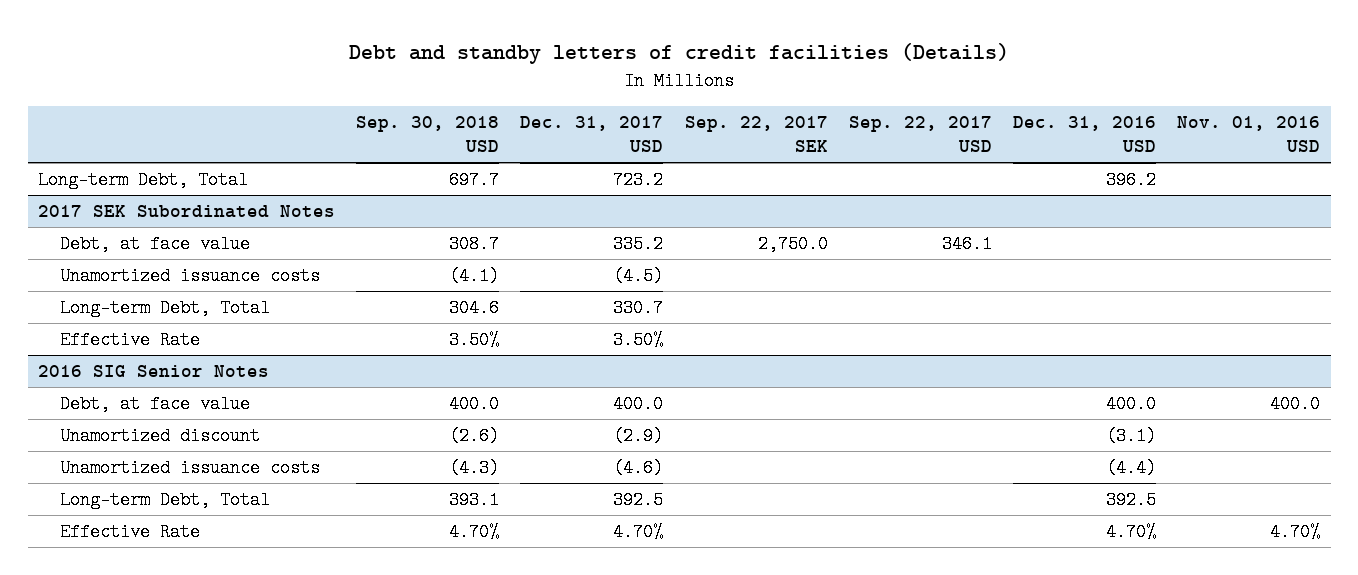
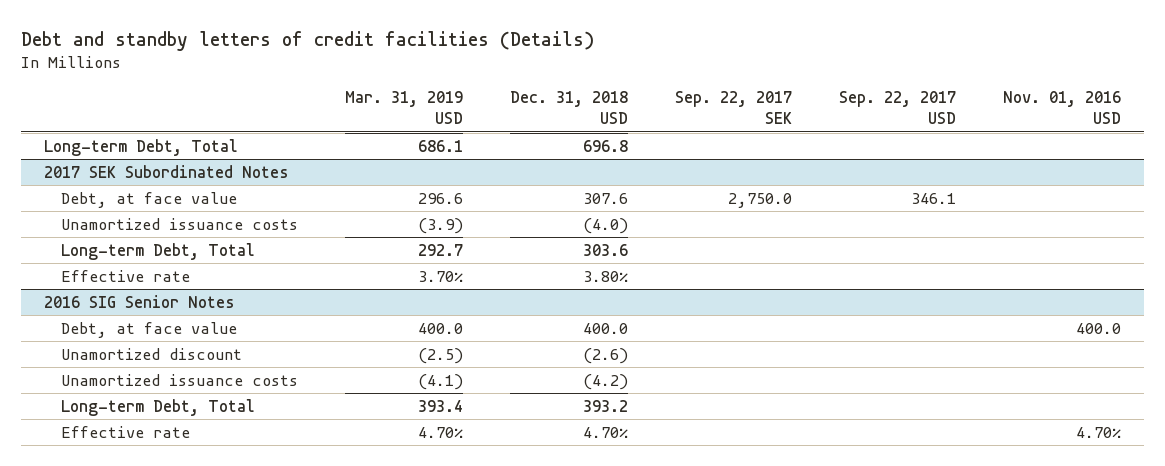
[356,116,500,153] Sep. 30, 2018 USD -> none
[520,116,664,153] Dec. 31, 2017 USD -> none
[1012,116,1156,153] Dec. 31, 2016 USD -> none
none -> [345,91,464,125] Mar. 31, 2019 USD
none -> [510,91,629,125] Dec. 31, 2018 USD
[60,331,201,350] Effective Rate -> [61,269,191,282] Effective rate
[60,523,201,542] Effective Rate -> [61,425,191,438] Effective rate

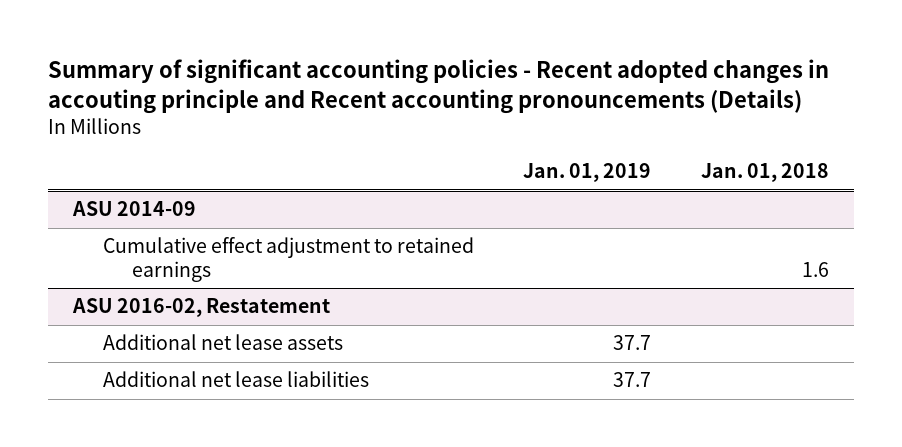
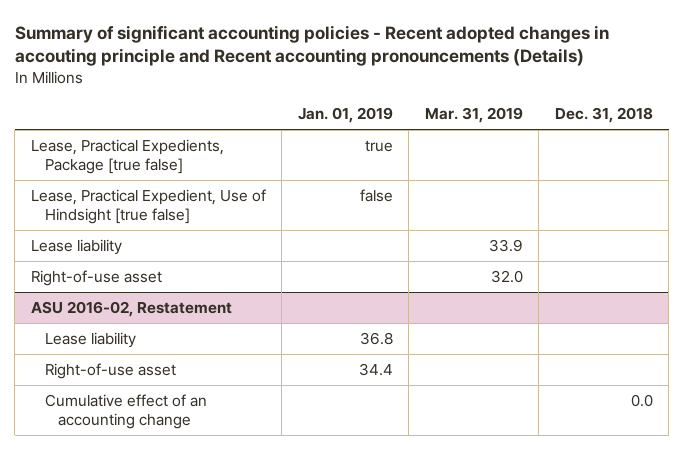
[700,163,829,183] Jan. 01, 2018 -> none
none -> [424,107,523,124] Mar. 31, 2019
none -> [554,107,653,124] Dec. 31, 2018
[71,201,196,217] ASU 2014-09 -> none
[102,237,474,283] Cumulative effect adjustment to retained earnings -> none
none -> [30,138,224,175] Lease, Practical Expedients, Package [true false]
none -> [30,188,266,225] Lease, Practical Expedient, Use of Hindsight [true false]
none -> [30,238,122,255] Lease liability
none -> [30,269,162,286] Right-of-use asset
[102,334,343,351] Additional net lease assets -> none
[102,371,369,388] Additional net lease liabilities -> [44,331,136,348] Lease liability
[613,372,652,388] 37.7 -> [359,331,393,345] 36.8
none -> [44,362,176,379] Right-of-use asset
none -> [44,393,207,430] Cumulative effect of an accounting change

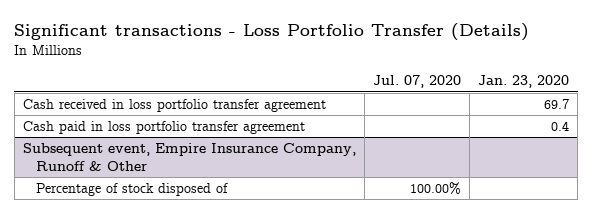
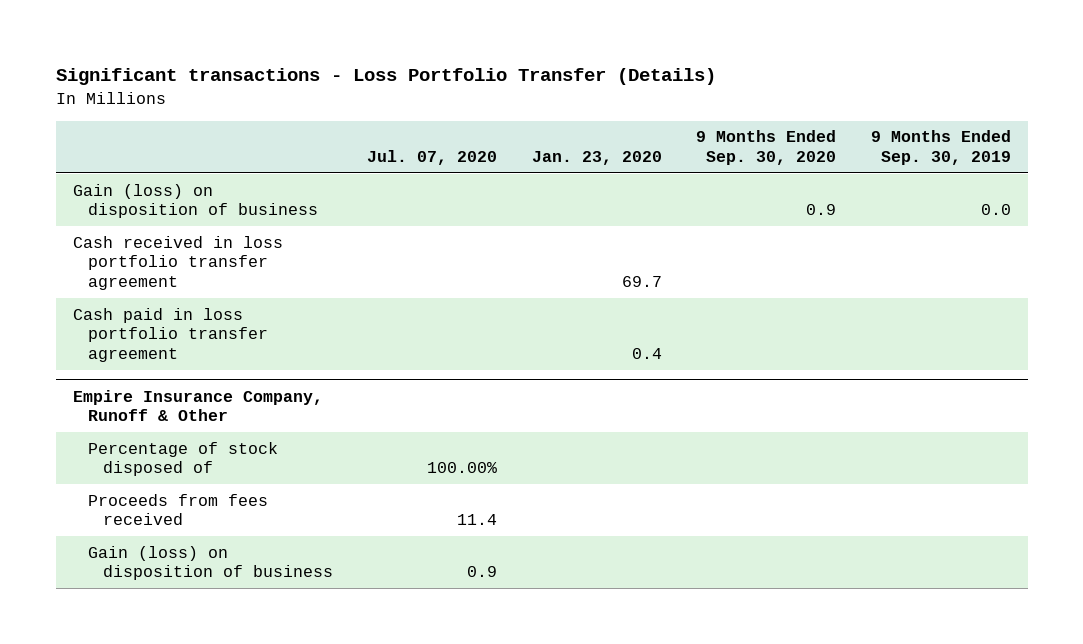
none -> [696,130,837,165] 9 Months Ended Sep. 30, 2020
none -> [870,130,1011,165] 9 Months Ended Sep. 30, 2019
none -> [72,183,318,219] Gain (loss) on disposition of business
[22,142,356,172] Subsequent event, Empire Insurance Company, Runoff & Other -> [72,389,323,422] Empire Insurance Company, Runoff & Other
none -> [87,493,268,526] Proceeds from fees received
none -> [87,545,333,581] Gain (loss) on disposition of business

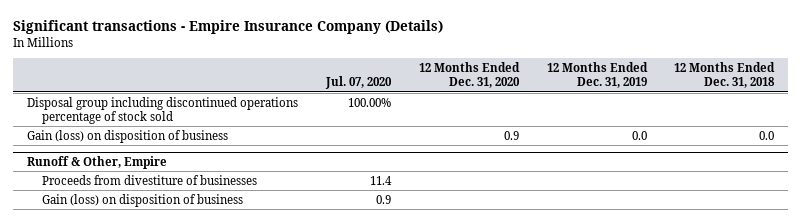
[55,68,716,86] Significant transactions - Loss Portfolio Transfer (Details) -> [13,20,444,35] Significant transactions - Empire Insurance Company (Details)
[531,150,662,165] Jan. 23, 2020 -> none
[696,130,837,165] 9 Months Ended Sep. 30, 2020 -> none
[870,130,1011,165] 9 Months Ended Sep. 30, 2019 -> none
none -> [418,61,520,89] 12 Months Ended Dec. 31, 2020
none -> [546,61,648,89] 12 Months Ended Dec. 31, 2019
none -> [674,61,776,89] 12 Months Ended Dec. 31, 2018
none -> [27,96,299,125] Disposal group including discontinued operations percentage of stock sold
[72,235,283,291] Cash received in loss portfolio transfer agreement -> none
[72,307,268,363] Cash paid in loss portfolio transfer agreement -> none
[87,441,278,477] Percentage of stock disposed of -> none
[72,389,323,422] Empire Insurance Company, Runoff & Other -> [27,155,168,169] Runoff & Other, Empire
[87,493,268,526] Proceeds from fees received -> [41,174,257,185] Proceeds from divestiture of businesses

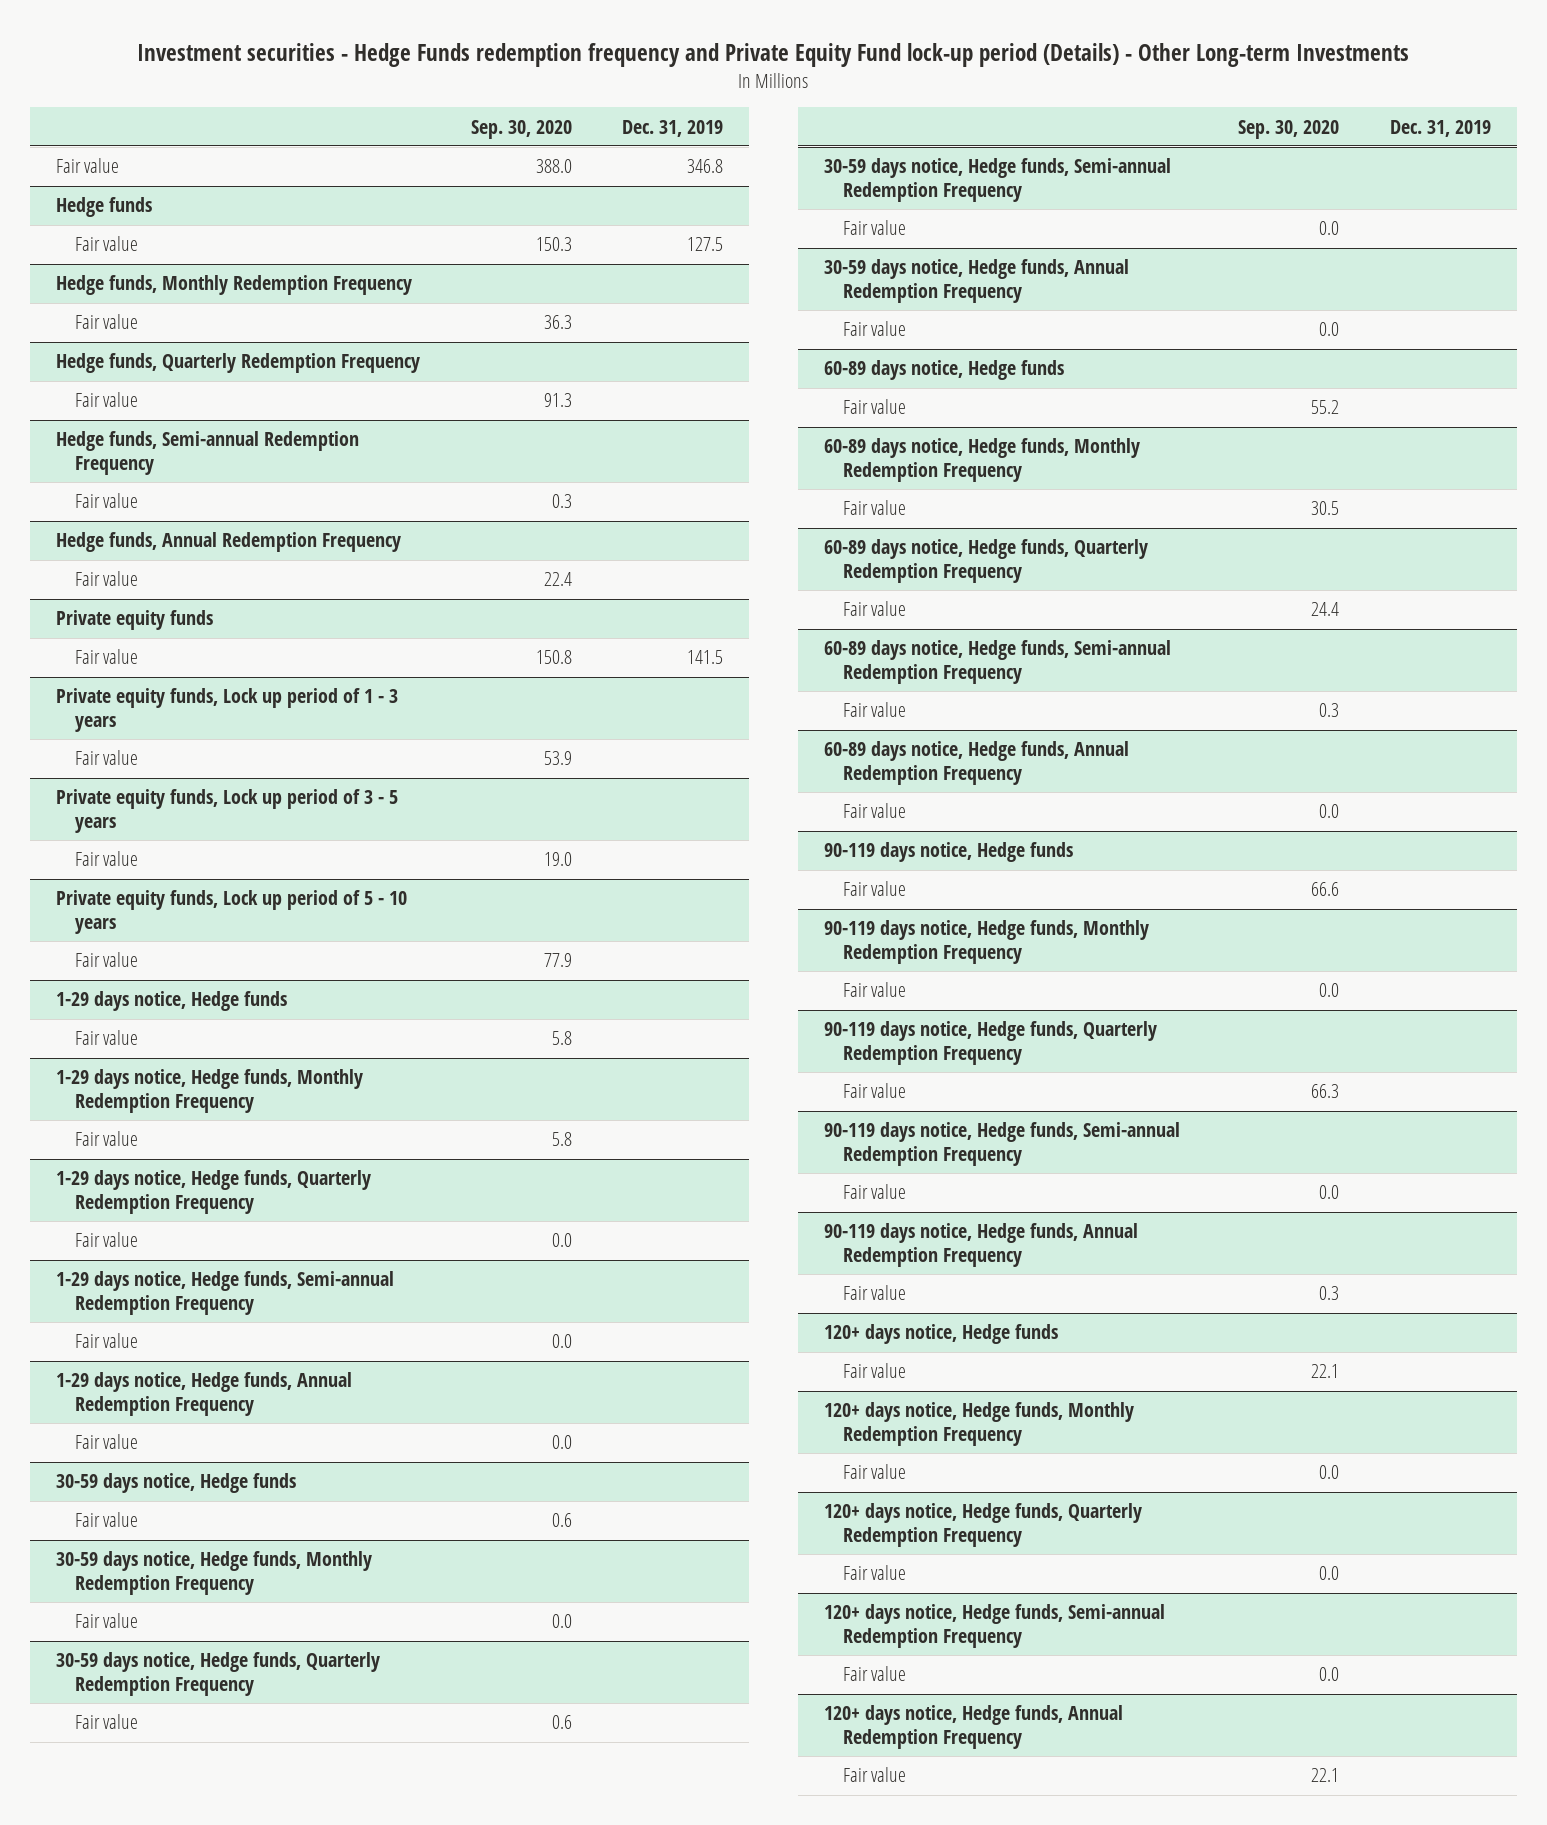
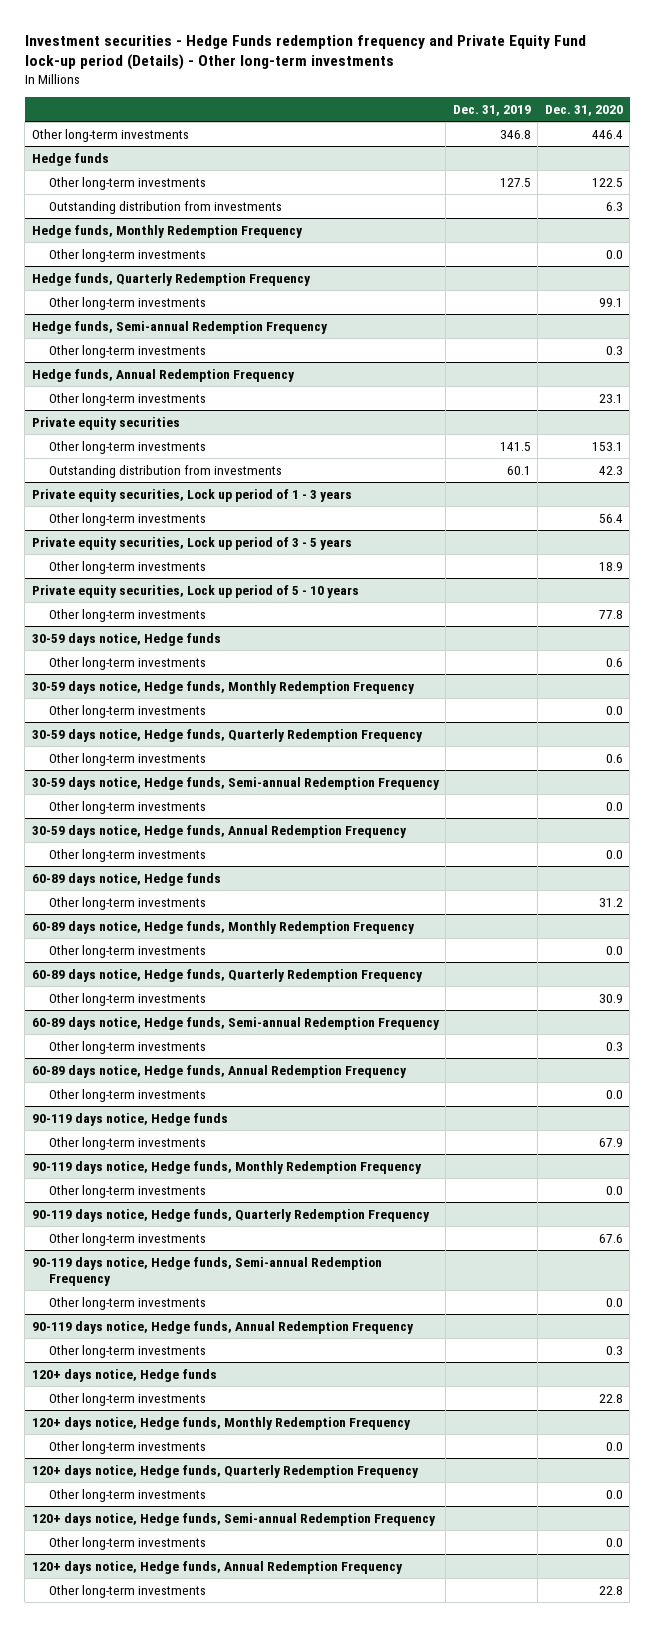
[137,42,1410,67] Investment securities - Hedge Funds redemption frequency and Private Equity Fund lock-up period (Details) - Other Long-term Investments -> [24,34,586,71] Investment securities - Hedge Funds redemption frequency and Private Equity Fund lock-up period (Details) - Other long-term investments
[470,119,572,139] Sep. 30, 2020 -> none
none -> [544,105,623,117] Dec. 31, 2020
[55,158,119,174] Fair value -> [31,128,189,142] Other long-term investments
[75,236,139,252] Fair value -> [48,176,206,190] Other long-term investments
none -> [48,200,282,214] Outstanding distribution from investments
[75,314,139,330] Fair value -> [48,248,206,262] Other long-term investments
[75,392,139,408] Fair value -> [48,296,206,310] Other long-term investments
[75,493,139,509] Fair value -> [48,344,206,358] Other long-term investments
[55,991,287,1012] 1-29 days notice, Hedge funds -> none
[75,1030,139,1046] Fair value -> none
[55,1069,363,1113] 1-29 days notice, Hedge funds, Monthly Redemption Frequency -> none
[75,1131,139,1147] Fair value -> none
[55,1170,371,1214] 1-29 days notice, Hedge funds, Quarterly Redemption Frequency -> none
[75,1232,139,1248] Fair value -> none
[55,1271,394,1315] 1-29 days notice, Hedge funds, Semi-annual Redemption Frequency -> none
[75,1333,139,1349] Fair value -> none
[55,1372,352,1416] 1-29 days notice, Hedge funds, Annual Redemption Frequency -> none
[75,1434,139,1450] Fair value -> none
[75,571,139,587] Fair value -> [48,392,206,406] Other long-term investments
[55,610,213,631] Private equity funds -> [31,416,180,430] Private equity securities
[75,649,139,665] Fair value -> [48,440,206,454] Other long-term investments
none -> [48,464,282,478] Outstanding distribution from investments
[55,688,398,732] Private equity funds, Lock up period of 1 - 3 years -> [31,488,352,502] Private equity securities, Lock up period of 1 - 3 years
[75,750,139,766] Fair value -> [48,512,206,526] Other long-term investments
[55,789,398,833] Private equity funds, Lock up period of 3 - 5 years -> [31,536,352,550] Private equity securities, Lock up period of 3 - 5 years
[75,851,139,867] Fair value -> [48,560,206,574] Other long-term investments
[55,890,407,934] Private equity funds, Lock up period of 5 - 10 years -> [31,584,359,598] Private equity securities, Lock up period of 5 - 10 years
[75,952,139,968] Fair value -> [48,608,206,622] Other long-term investments
[75,1512,139,1528] Fair value -> [48,656,206,670] Other long-term investments
[75,1613,139,1629] Fair value -> [48,704,206,718] Other long-term investments
[75,1714,139,1730] Fair value -> [48,752,206,766] Other long-term investments
[843,220,907,236] Fair value -> [48,800,206,814] Other long-term investments
[843,321,907,337] Fair value -> [48,848,206,862] Other long-term investments
[843,399,907,415] Fair value -> [48,896,206,910] Other long-term investments
[843,500,907,516] Fair value -> [48,944,206,958] Other long-term investments
[843,601,907,617] Fair value -> [48,992,206,1006] Other long-term investments
[843,702,907,718] Fair value -> [48,1040,206,1054] Other long-term investments
[843,803,907,819] Fair value -> [48,1088,206,1102] Other long-term investments
[843,881,907,897] Fair value -> [48,1136,206,1150] Other long-term investments
[843,982,907,998] Fair value -> [48,1184,206,1198] Other long-term investments
[843,1083,907,1099] Fair value -> [48,1232,206,1246] Other long-term investments
[843,1184,907,1200] Fair value -> [48,1296,206,1310] Other long-term investments
[843,1285,907,1301] Fair value -> [48,1344,206,1358] Other long-term investments
[843,1363,907,1379] Fair value -> [48,1392,206,1406] Other long-term investments
[843,1464,907,1480] Fair value -> [48,1440,206,1454] Other long-term investments
[843,1565,907,1581] Fair value -> [48,1488,206,1502] Other long-term investments
[843,1666,907,1682] Fair value -> [48,1536,206,1550] Other long-term investments
[843,1767,907,1783] Fair value -> [48,1584,206,1598] Other long-term investments

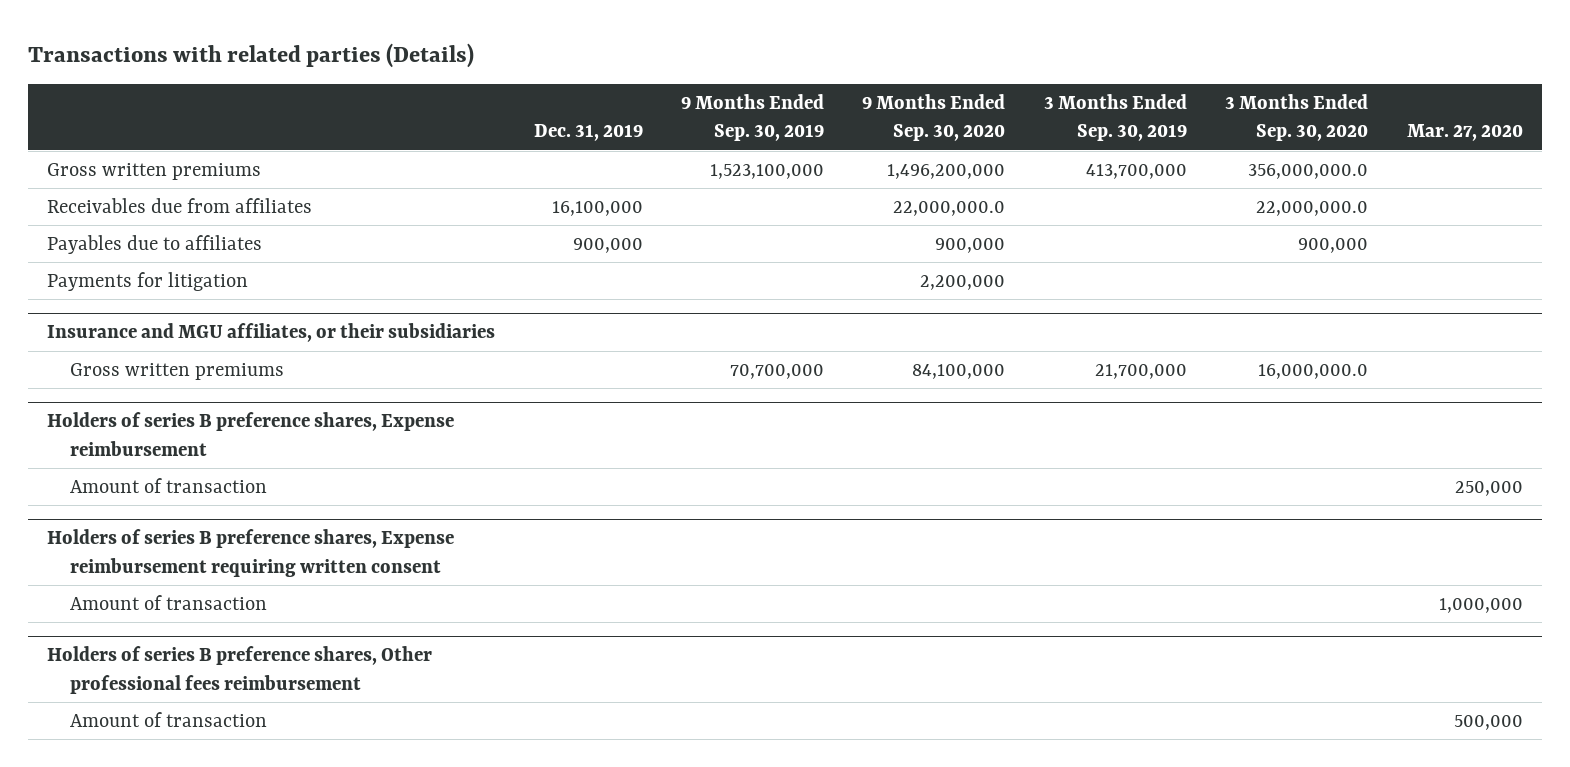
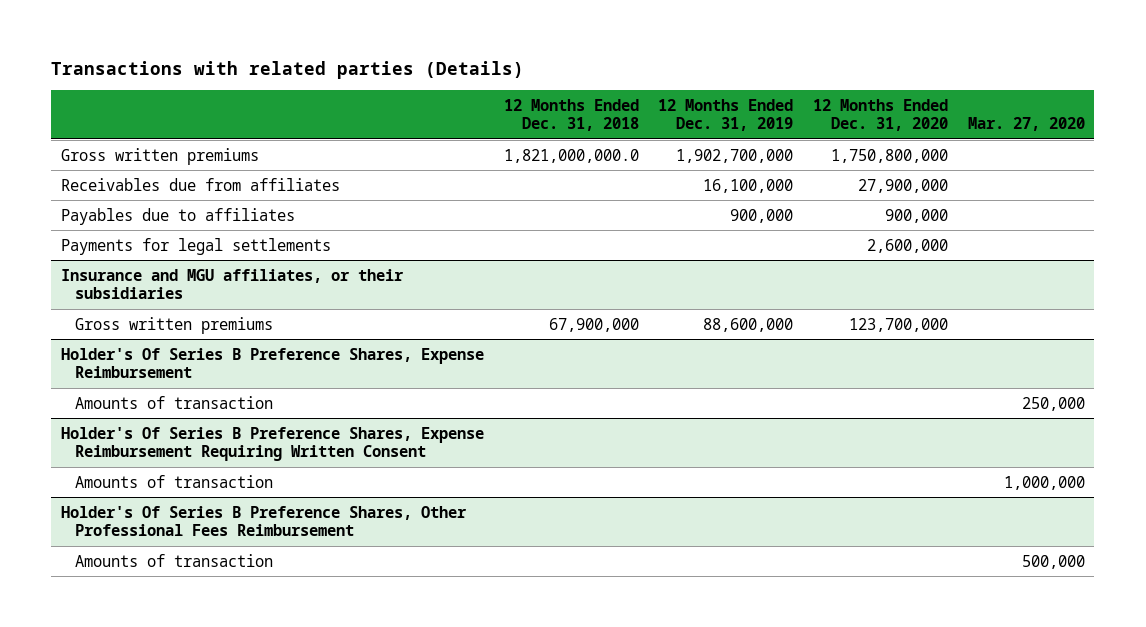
[533,124,643,142] Dec. 31, 2019 -> none
[681,94,825,142] 9 Months Ended Sep. 30, 2019 -> none
[862,94,1006,142] 9 Months Ended Sep. 30, 2020 -> none
[1043,94,1187,142] 3 Months Ended Sep. 30, 2019 -> none
[1225,94,1369,142] 3 Months Ended Sep. 30, 2020 -> none
none -> [503,98,639,131] 12 Months Ended Dec. 31, 2018
none -> [658,98,794,131] 12 Months Ended Dec. 31, 2019
none -> [812,98,948,131] 12 Months Ended Dec. 31, 2020
[47,271,249,291] Payments for litigation -> [60,237,331,255] Payments for legal settlements
[47,412,455,456] Holders of series B preference shares, Expense reimbursement -> [60,347,484,378] Holder's Of Series B Preference Shares, Expense Reimbursement
[69,477,267,493] Amount of transaction -> [75,395,274,409] Amounts of transaction
[47,529,455,577] Holders of series B preference shares, Expense reimbursement requiring written consent -> [60,426,484,461] Holder's Of Series B Preference Shares, Expense Reimbursement Requiring Written Consent
[69,594,267,610] Amount of transaction -> [75,474,274,488] Amounts of transaction
[47,646,433,694] Holders of series B preference shares, Other professional fees reimbursement -> [60,505,467,536] Holder's Of Series B Preference Shares, Other Professional Fees Reimbursement
[69,711,267,727] Amount of transaction -> [75,553,274,567] Amounts of transaction

